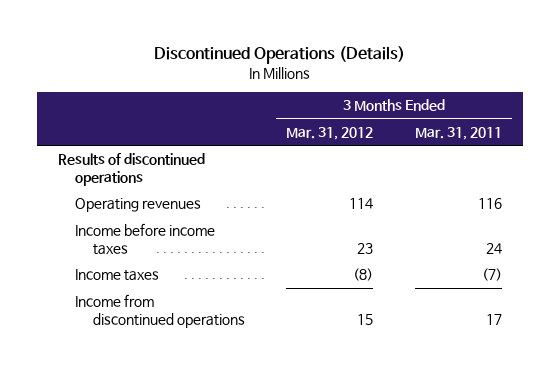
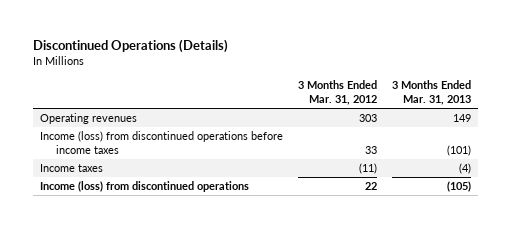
[414,127,502,141] Mar. 31, 2011 -> none
none -> [391,80,471,106] 3 Months Ended Mar. 31, 2013
[58,153,206,186] Results of discontinued operations -> none
[349,198,374,210] 114 -> [358,113,377,122] 303
[75,223,216,255] Income before income taxes -> [40,130,284,155] Income (loss) from discontinued operations before income taxes
[357,242,374,254] 23 -> [364,146,377,155] 33
[353,268,374,282] (8) -> [358,162,377,174] (11)
[75,294,245,328] Income from discontinued operations -> [40,180,250,192] Income (loss) from discontinued operations
[357,313,374,325] 15 -> [364,181,377,190] 22

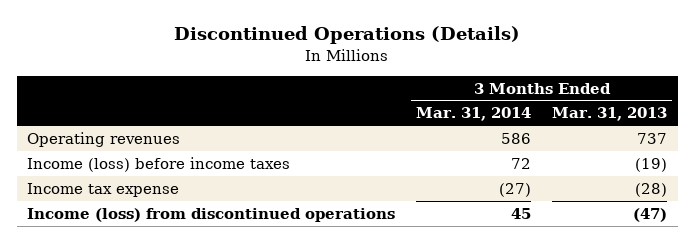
[297,80,377,106] 3 Months Ended Mar. 31, 2012 -> none
none -> [416,107,532,122] Mar. 31, 2014
[452,113,471,122] 149 -> [637,132,668,144] 737
[40,130,284,155] Income (loss) from discontinued operations before income taxes -> [27,156,291,172] Income (loss) before income taxes
[446,145,471,157] (101) -> [635,157,668,172] (19)
[40,163,104,172] Income taxes -> [27,182,180,197] Income tax expense
[458,162,471,174] (4) -> [635,182,668,197] (28)
[446,180,471,192] (105) -> [633,207,668,222] (47)

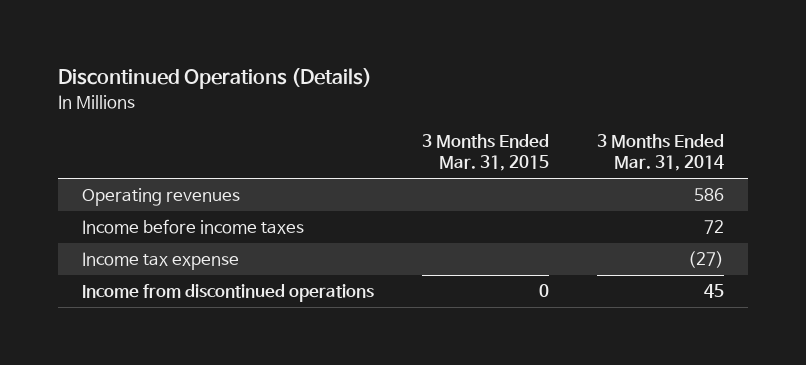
[552,107,668,122] Mar. 31, 2013 -> none
none -> [421,133,549,172] 3 Months Ended Mar. 31, 2015
[27,156,291,172] Income (loss) before income taxes -> [81,218,304,234] Income before income taxes
[27,207,396,222] Income (loss) from discontinued operations -> [81,283,374,302] Income from discontinued operations

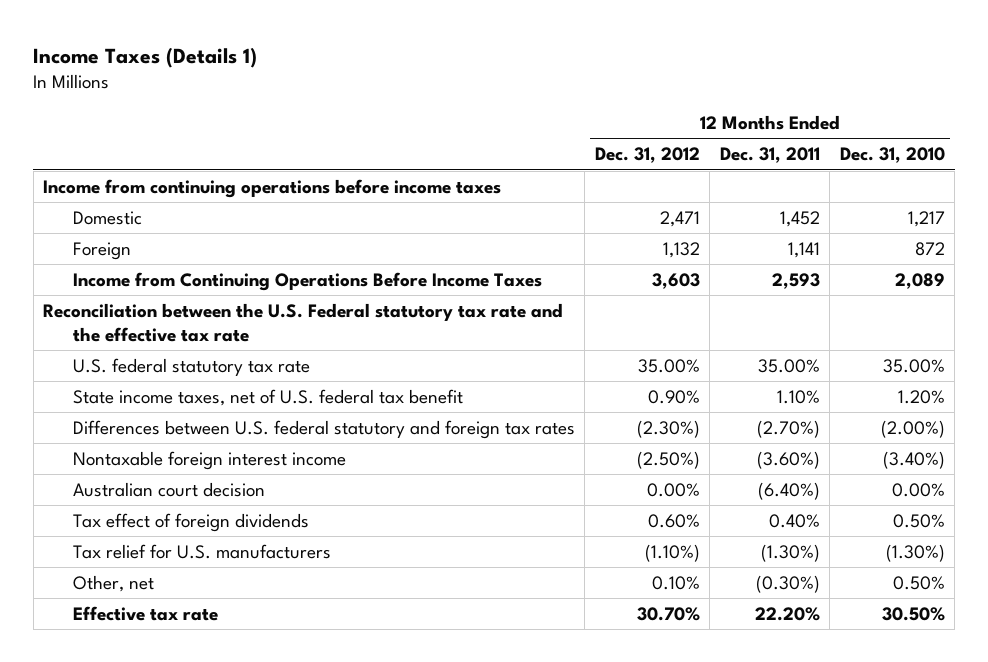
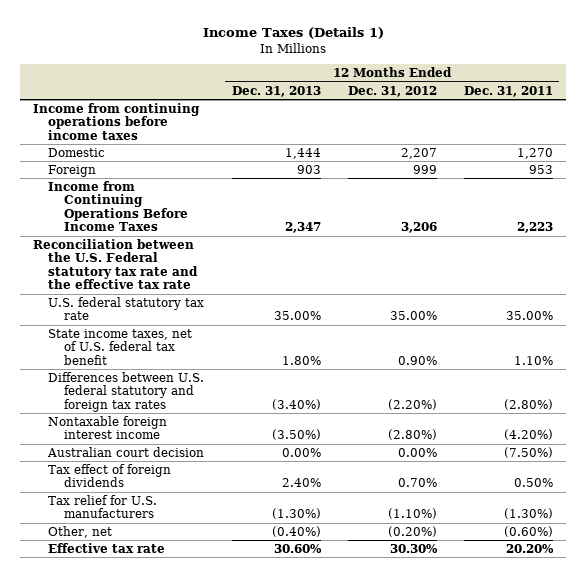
[839,147,945,164] Dec. 31, 2010 -> none
none -> [231,85,321,97] Dec. 31, 2013
[659,210,700,227] 2,471 -> [400,147,437,159] 2,207
[779,210,820,227] 1,452 -> [516,147,553,159] 1,270
[662,241,700,258] 1,132 -> [412,164,437,174] 999
[787,241,820,258] 1,141 -> [528,164,553,174] 953
[651,272,700,289] 3,603 -> [400,221,437,233] 3,206
[771,272,820,289] 2,593 -> [516,221,553,233] 2,223
[636,419,700,438] (2.30%) -> [387,398,437,410] (2.20%)
[756,419,820,438] (2.70%) -> [503,398,553,410] (2.80%)
[636,450,700,469] (2.50%) -> [387,429,437,441] (2.80%)
[756,450,820,469] (3.60%) -> [503,429,553,441] (4.20%)
[757,481,820,500] (6.40%) -> [503,446,553,458] (7.50%)
[647,513,700,528] 0.60% -> [397,478,437,488] 0.70%
[768,513,820,528] 0.40% -> [513,478,553,488] 0.50%
[651,575,700,590] 0.10% -> [387,525,437,537] (0.20%)
[755,574,820,593] (0.30%) -> [503,525,553,537] (0.60%)
[636,606,700,621] 30.70% -> [389,543,438,553] 30.30%
[754,606,820,621] 22.20% -> [505,543,554,553] 20.20%

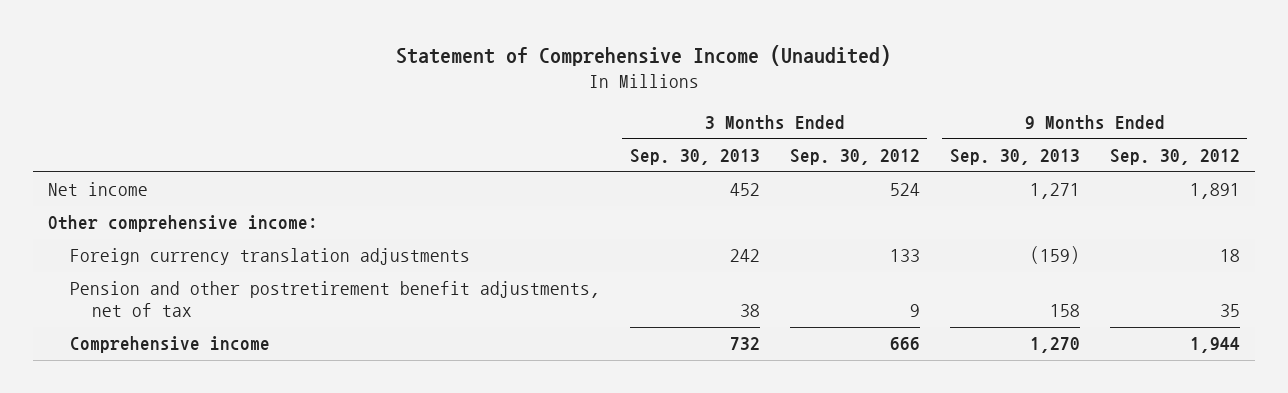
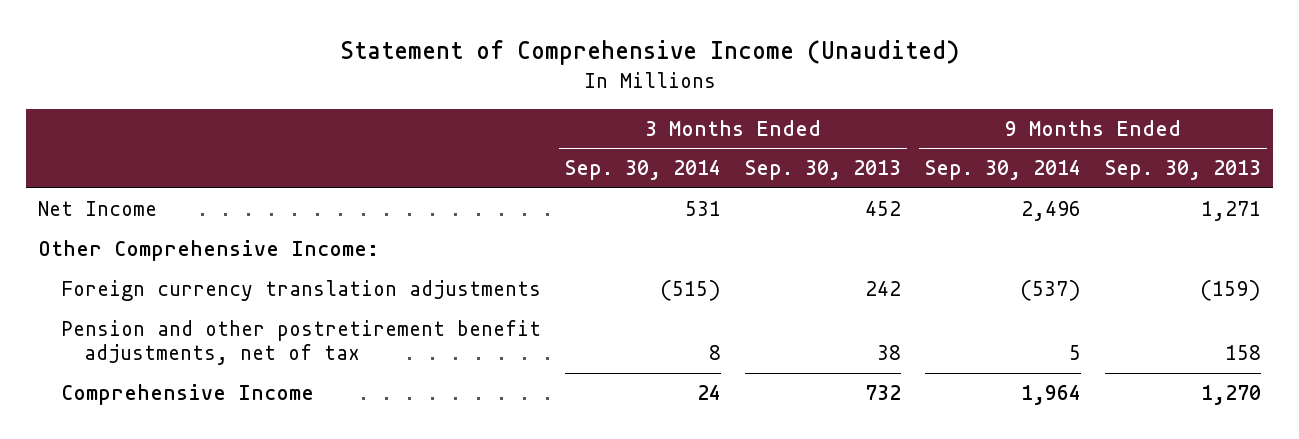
[789,149,920,166] Sep. 30, 2012 -> none
[1109,149,1240,166] Sep. 30, 2012 -> none
none -> [565,160,722,181] Sep. 30, 2014
none -> [924,160,1081,181] Sep. 30, 2014
[48,182,149,197] Net income -> [38,201,158,217] Net Income
[48,215,319,233] Other comprehensive income: -> [38,240,380,262] Other Comprehensive Income:
[69,336,270,354] Comprehensive income -> [61,384,315,406] Comprehensive Income

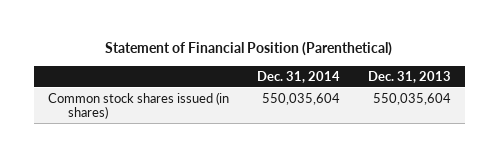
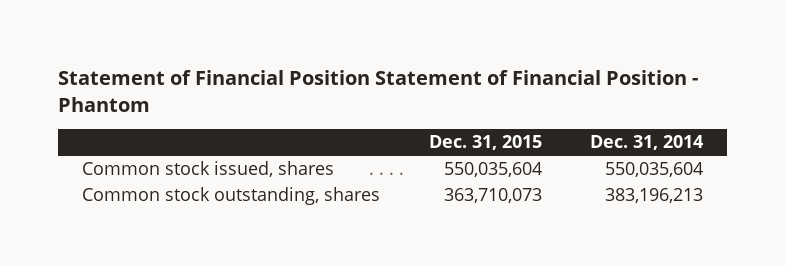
[105,42,393,57] Statement of Financial Position (Parenthetical) -> [57,69,698,112] Statement of Financial Position Statement of Financial Position - Phantom
[367,70,451,83] Dec. 31, 2013 -> none
none -> [428,135,542,151] Dec. 31, 2015
[48,92,230,120] Common stock shares issued (in shares) -> [82,161,335,178] Common stock issued, shares
none -> [82,187,381,206] Common stock outstanding, shares

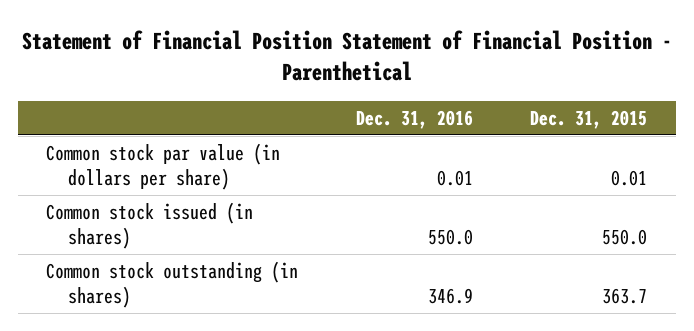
[57,69,698,112] Statement of Financial Position Statement of Financial Position - Phantom -> [21,30,672,82] Statement of Financial Position Statement of Financial Position - Parenthetical
[590,135,704,151] Dec. 31, 2014 -> none
none -> [355,109,473,129] Dec. 31, 2016
none -> [46,143,281,190] Common stock par value (in dollars per share)
[82,161,335,178] Common stock issued, shares -> [46,202,254,249] Common stock issued (in shares)
[443,162,542,178] 550,035,604 -> [602,228,648,245] 550.0
[82,187,381,206] Common stock outstanding, shares -> [46,261,299,308] Common stock outstanding (in shares)
[443,188,542,204] 363,710,073 -> [602,287,648,304] 363.7

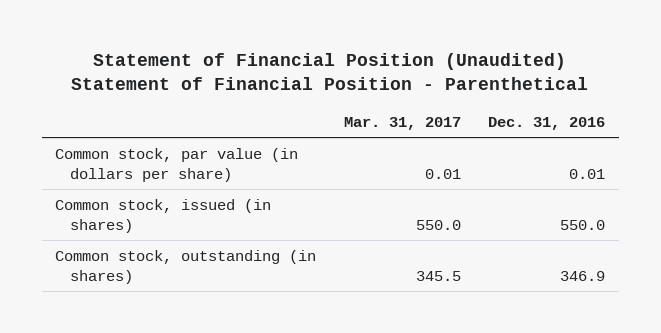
[21,30,672,82] Statement of Financial Position Statement of Financial Position - Parenthetical -> [71,53,589,91] Statement of Financial Position (Unaudited) Statement of Financial Position - Parenthetical
[530,109,648,129] Dec. 31, 2015 -> none
none -> [343,116,461,130] Mar. 31, 2017
[46,143,281,190] Common stock par value (in dollars per share) -> [55,147,299,182] Common stock, par value (in dollars per share)
[46,202,254,249] Common stock issued (in shares) -> [55,198,272,233] Common stock, issued (in shares)
[46,261,299,308] Common stock outstanding (in shares) -> [55,249,317,284] Common stock, outstanding (in shares)

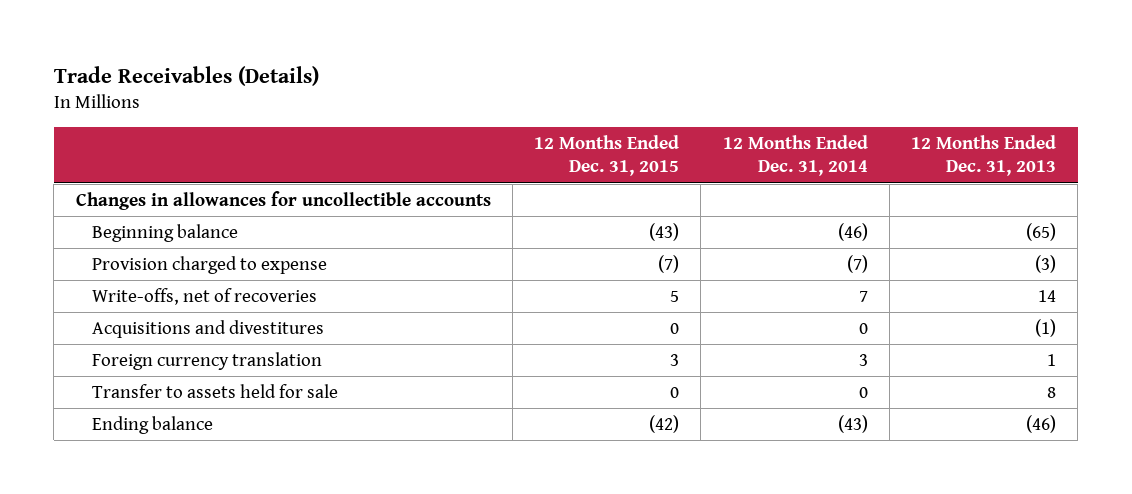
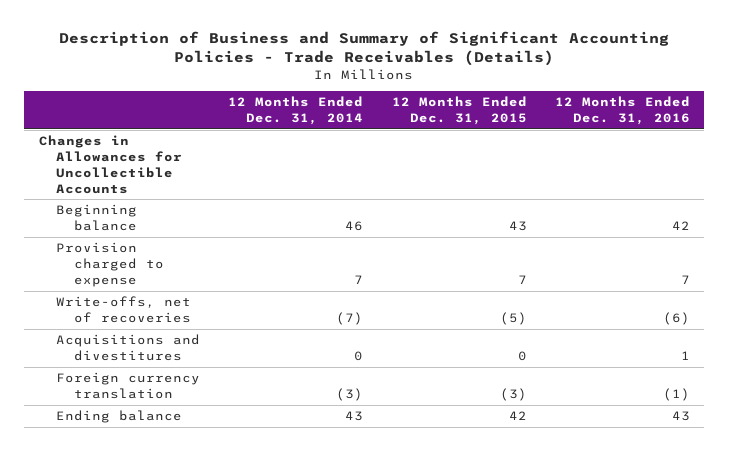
[53,65,319,86] Trade Receivables (Details) -> [59,31,670,67] Description of Business and Summary of Significant Accounting Policies - Trade Receivables (Details)
[911,134,1057,177] 12 Months Ended Dec. 31, 2013 -> none
none -> [555,96,691,126] 12 Months Ended Dec. 31, 2016
[75,190,491,210] Changes in allowances for uncollectible accounts -> [38,135,183,194] Changes in Allowances for Uncollectible Accounts
[649,222,680,241] (43) -> [508,221,527,232] 43
[837,222,868,241] (46) -> [345,221,364,232] 46
[658,254,680,273] (7) -> [517,274,527,284] 7
[846,254,868,273] (7) -> [354,274,364,284] 7
[670,290,680,302] 5 -> [499,312,527,326] (5)
[858,290,868,302] 7 -> [336,312,364,326] (7)
[92,383,339,398] Transfer to assets held for sale -> none
[670,353,680,366] 3 -> [499,388,527,402] (3)
[858,353,868,366] 3 -> [336,388,364,402] (3)
[649,414,680,433] (42) -> [508,411,527,421] 42
[837,414,868,433] (43) -> [345,411,364,422] 43

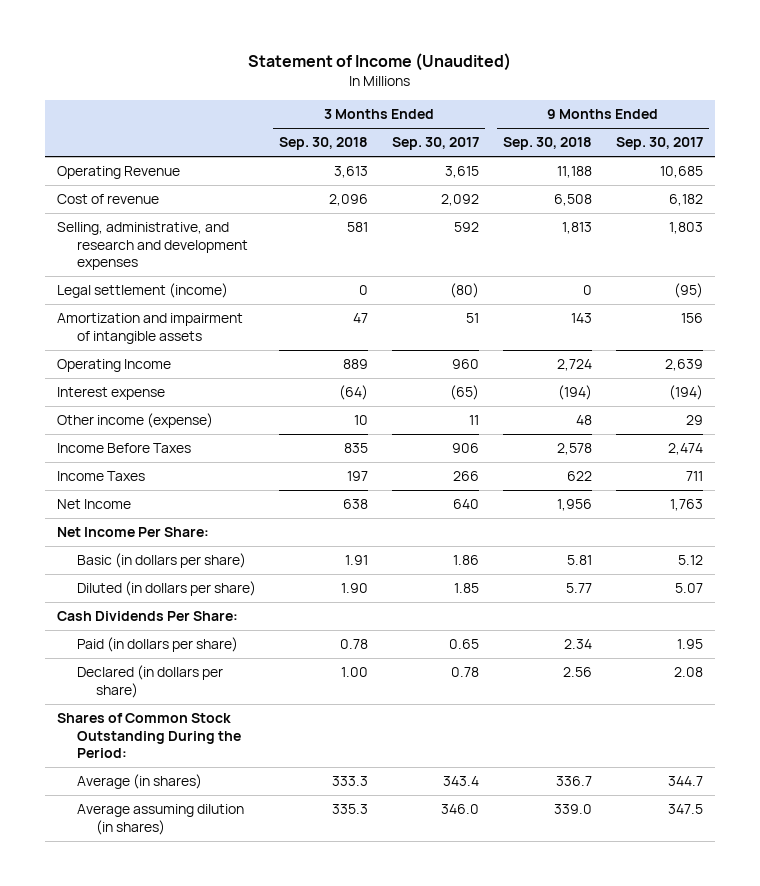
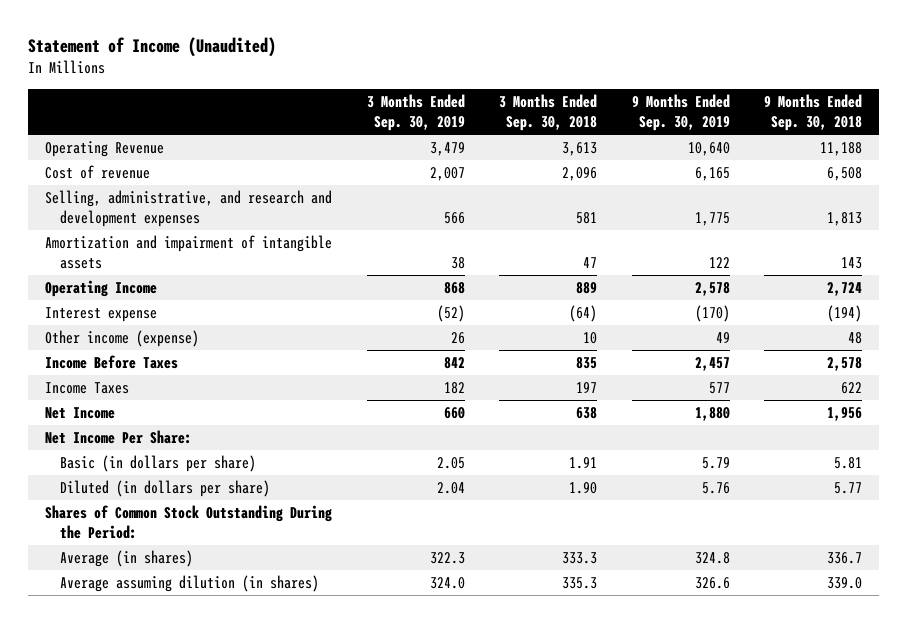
[392,137,480,151] Sep. 30, 2017 -> none
[615,137,703,151] Sep. 30, 2017 -> none
none -> [366,94,465,132] 3 Months Ended Sep. 30, 2019
none -> [631,94,730,132] 9 Months Ended Sep. 30, 2019
[57,283,229,299] Legal settlement (income) -> none
[57,611,239,622] Cash Dividends Per Share: -> none
[76,637,238,653] Paid (in dollars per share) -> none
[76,665,223,698] Declared (in dollars per share) -> none

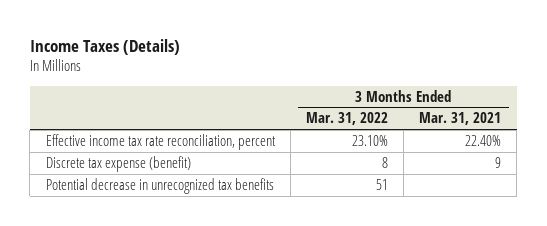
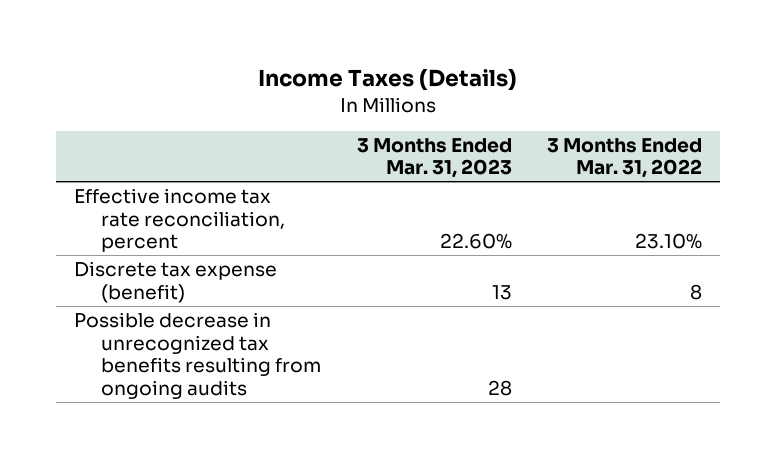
[419,112,502,126] Mar. 31, 2021 -> none
none -> [356,137,512,179] 3 Months Ended Mar. 31, 2023
[45,177,274,194] Potential decrease in unrecognized tax benefits -> none
none -> [73,311,322,399] Possible decrease in unrecognized tax benefits resulting from ongoing audits

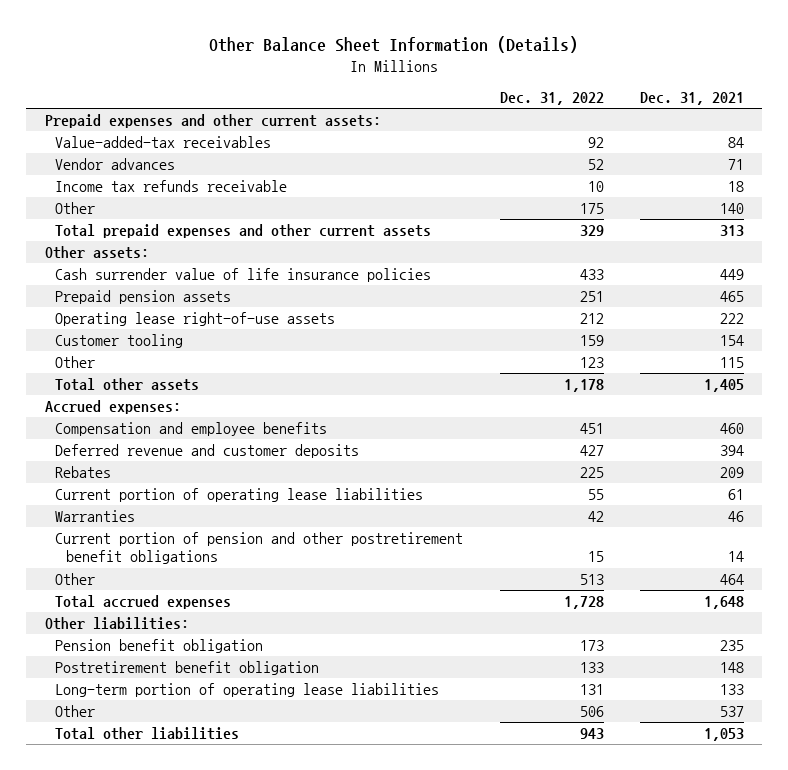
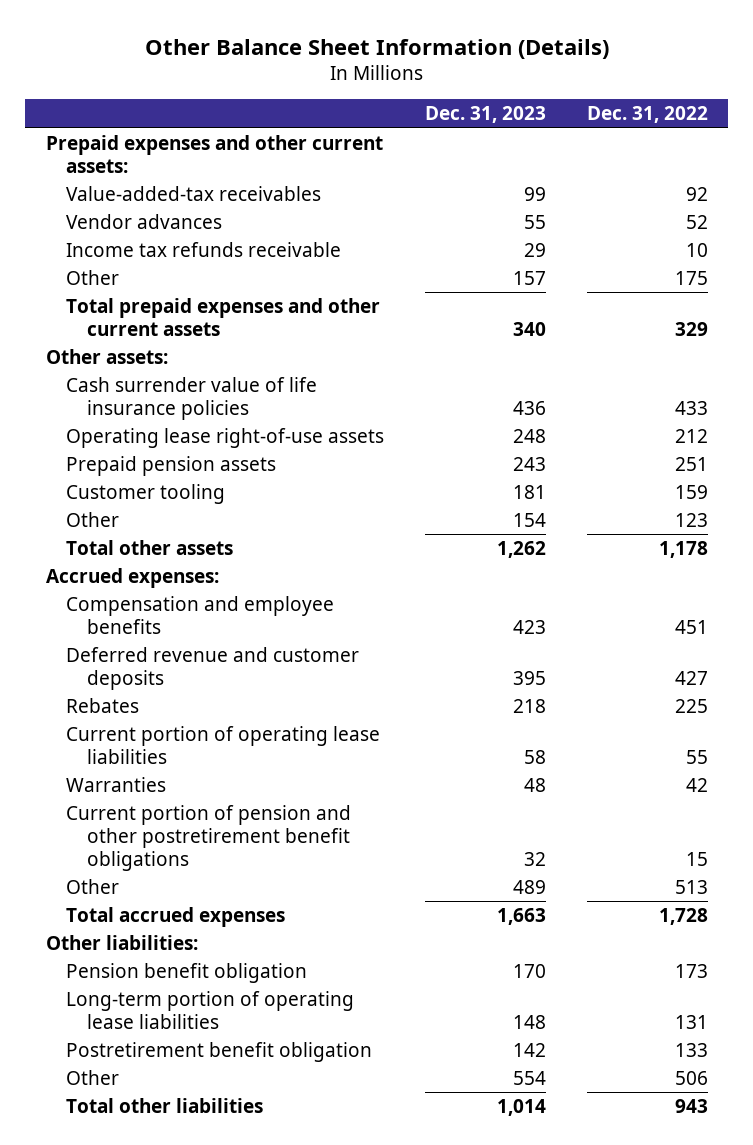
[639,92,744,106] Dec. 31, 2021 -> none
none -> [425,106,547,124] Dec. 31, 2023
[55,290,232,305] Prepaid pension assets -> [66,455,277,476] Prepaid pension assets
[55,661,320,676] Postretirement benefit obligation -> [66,1041,373,1062] Postretirement benefit obligation

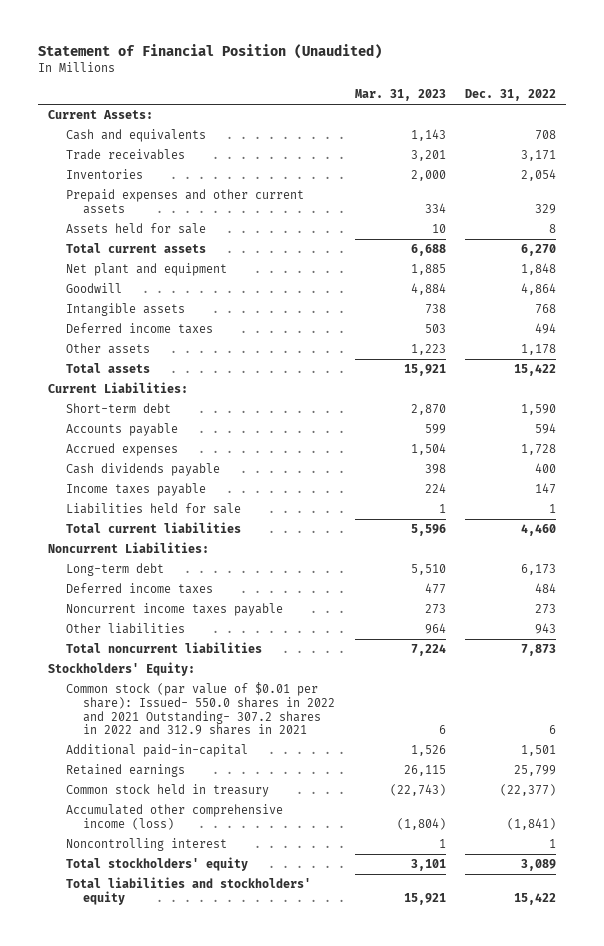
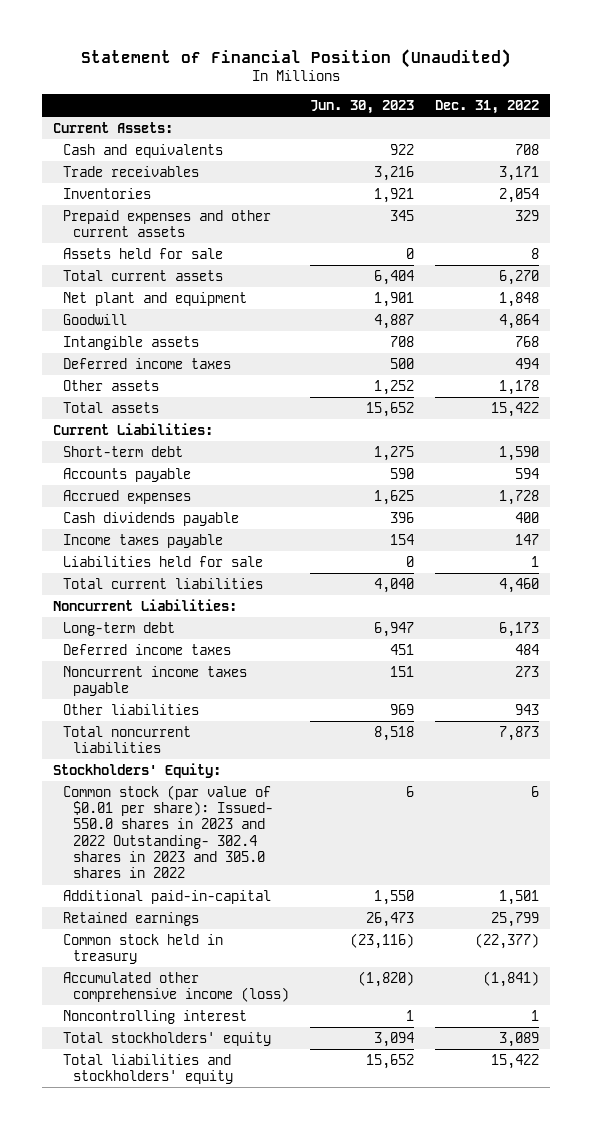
[354,89,446,102] Mar. 31, 2023 -> none
none -> [310,100,415,115] Jun. 30, 2023
[65,682,336,736] Common stock (par value of $0.01 per share): Issued- 550.0 shares in 2022 and 2021 Outstanding- 307.2 shares in 2022 and 312.9 shares in 2021 -> [62,784,273,879] Common stock (par value of $0.01 per share): Issued- 550.0 shares in 2023 and 2022 Outstanding- 302.4 shares in 2023 and 305.0 shares in 2022

